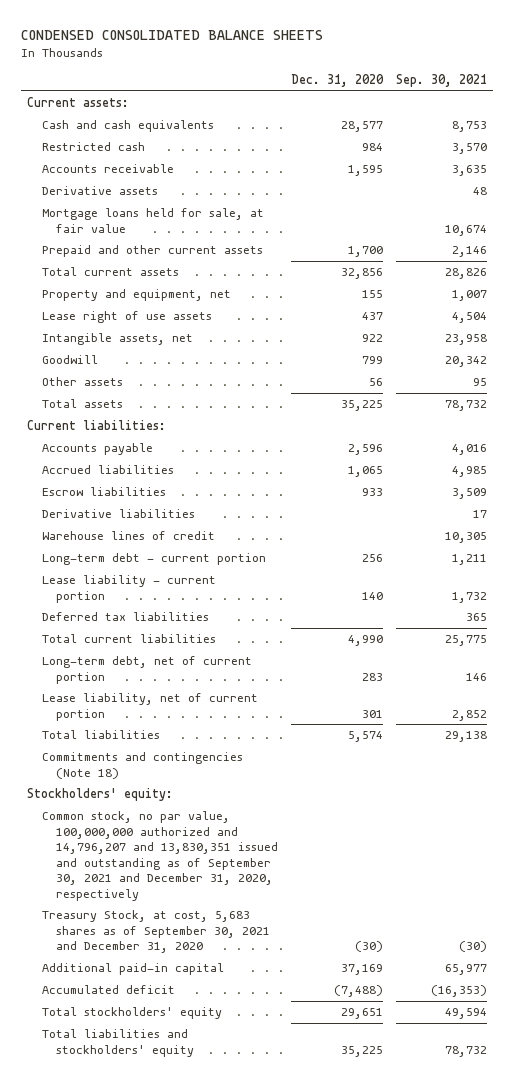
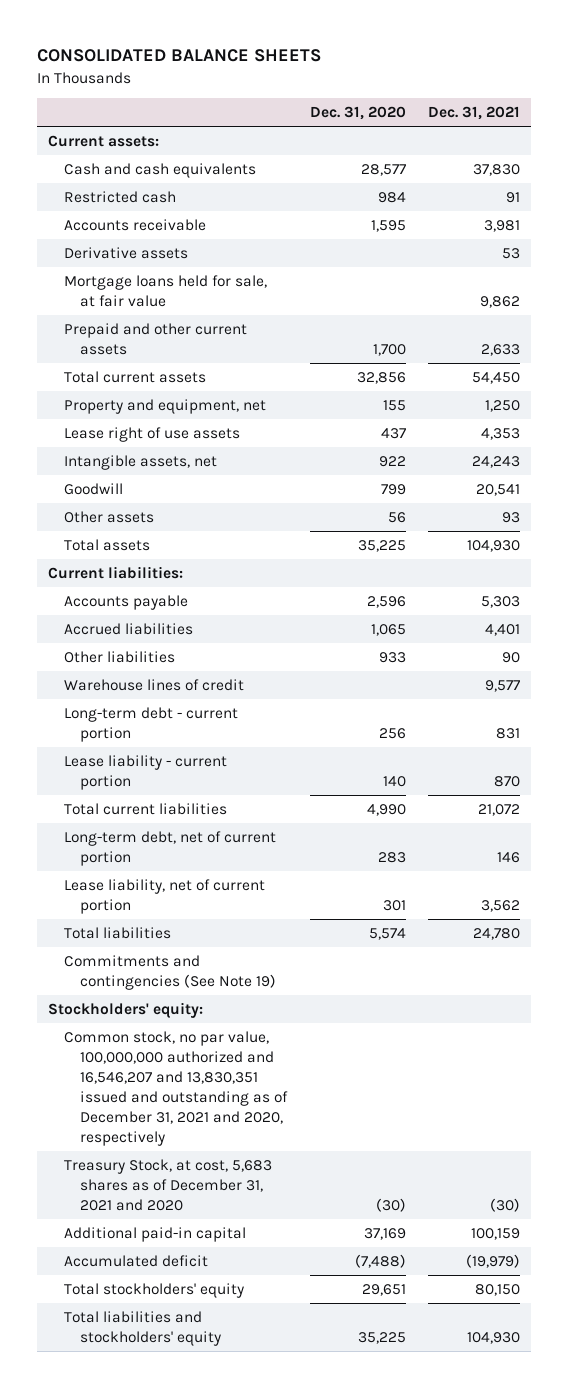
[20,30,323,41] CONDENSED CONSOLIDATED BALANCE SHEETS -> [37,49,322,63] CONSOLIDATED BALANCE SHEETS
[395,74,487,88] Sep. 30, 2021 -> none
none -> [427,106,520,121] Dec. 31, 2021
[41,509,195,519] Derivative liabilities -> none
[41,487,166,497] Escrow liabilities -> [64,650,176,663] Other liabilities
[41,612,209,622] Deferred tax liabilities -> none
[41,752,243,779] Commitments and contingencies (Note 18) -> [64,954,277,990] Commitments and contingencies (See Note 19)
[41,811,279,901] Common stock, no par value, 100,000,000 authorized and 14,796,207 and 13,830,351 issued and outstanding as of September 30, 2021 and December 31, 2020, respectively -> [64,1030,289,1146] Common stock, no par value, 100,000,000 authorized and 16,546,207 and 13,830,351 issued and outstanding as of December 31, 2021 and 2020, respectively
[41,910,271,954] Treasury Stock, at cost, 5,683 shares as of September 30, 2021 and December 31, 2020 -> [64,1158,273,1211] Treasury Stock, at cost, 5,683 shares as of December 31, 2021 and 2020

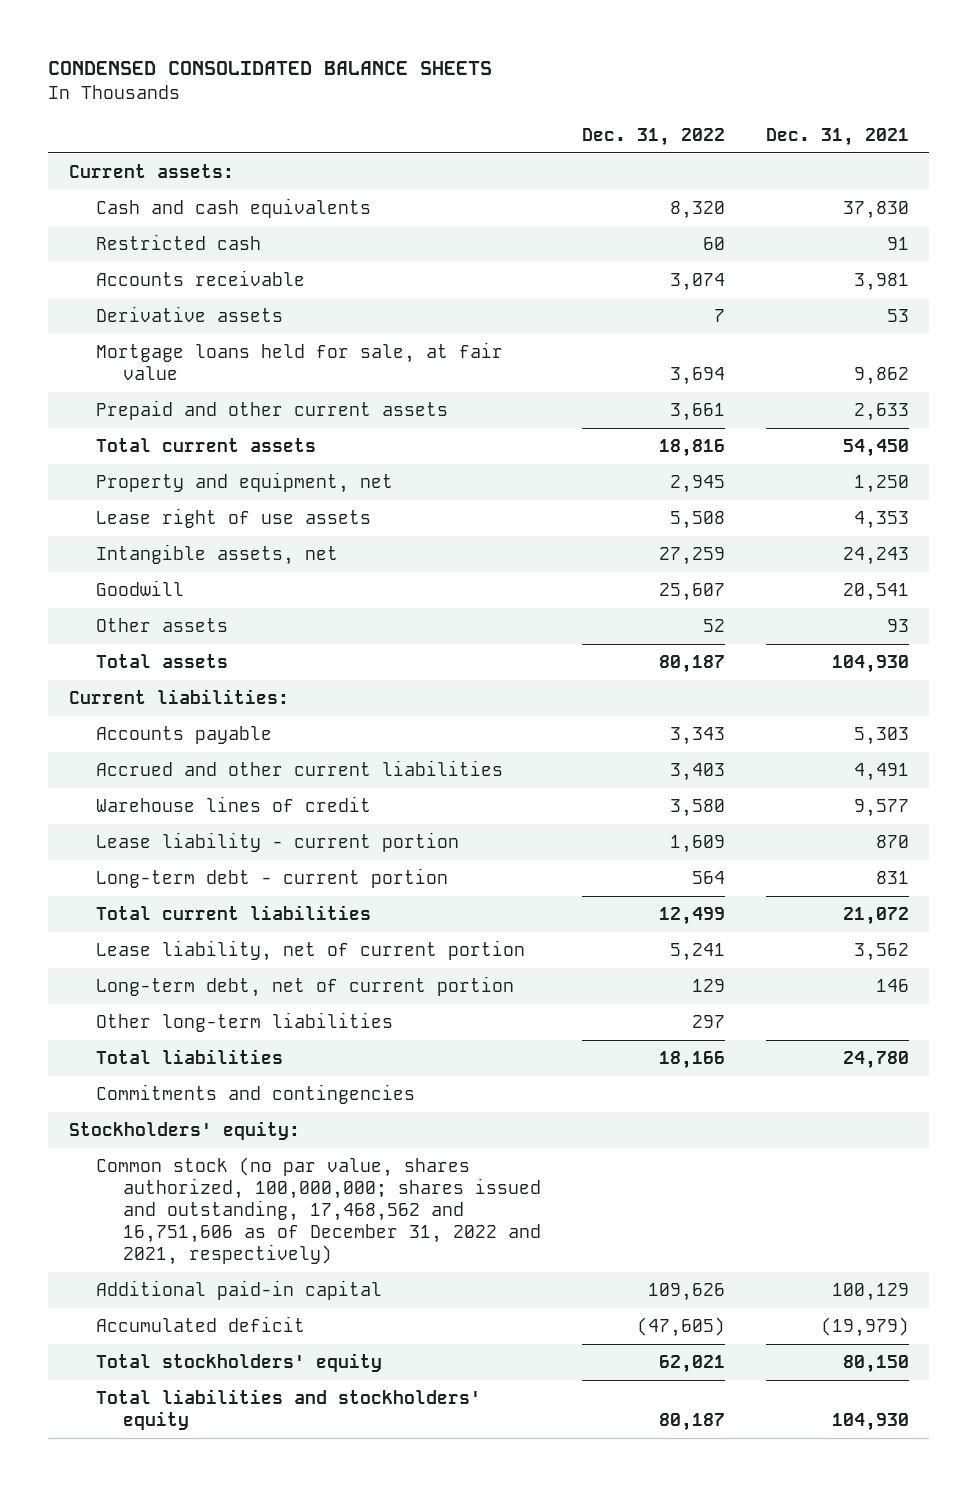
[37,49,322,63] CONSOLIDATED BALANCE SHEETS -> [48,61,493,76] CONDENSED CONSOLIDATED BALANCE SHEETS
[309,106,406,121] Dec. 31, 2020 -> none
none -> [581,127,725,146] Dec. 31, 2022
[64,650,176,663] Other liabilities -> none
[64,622,194,635] Accrued liabilities -> [95,760,503,777] Accrued and other current liabilities
[484,623,520,636] 4,401 -> [853,763,909,782] 4,491
[64,706,239,742] Long-term debt - current portion -> [95,868,448,889] Long-term debt - current portion
[64,830,277,866] Long-term debt, net of current portion -> [95,976,514,998] Long-term debt, net of current portion
none -> [95,1012,393,1033] Other long-term liabilities
[64,954,277,990] Commitments and contingencies (See Note 19) -> [95,1084,415,1105] Commitments and contingencies
[64,1158,273,1211] Treasury Stock, at cost, 5,683 shares as of December 31, 2021 and 2020 -> none
[64,1030,289,1146] Common stock, no par value, 100,000,000 authorized and 16,546,207 and 13,830,351 issued and outstanding as of December 31, 2021 and 2020, respectively -> [95,1157,541,1265] Common stock (no par value, shares authorized, 100,000,000; shares issued and outstanding, 17,468,562 and 16,751,606 as of December 31, 2022 and 2021, respectively)
[470,1227,520,1240] 100,159 -> [831,1283,909,1302] 100,129

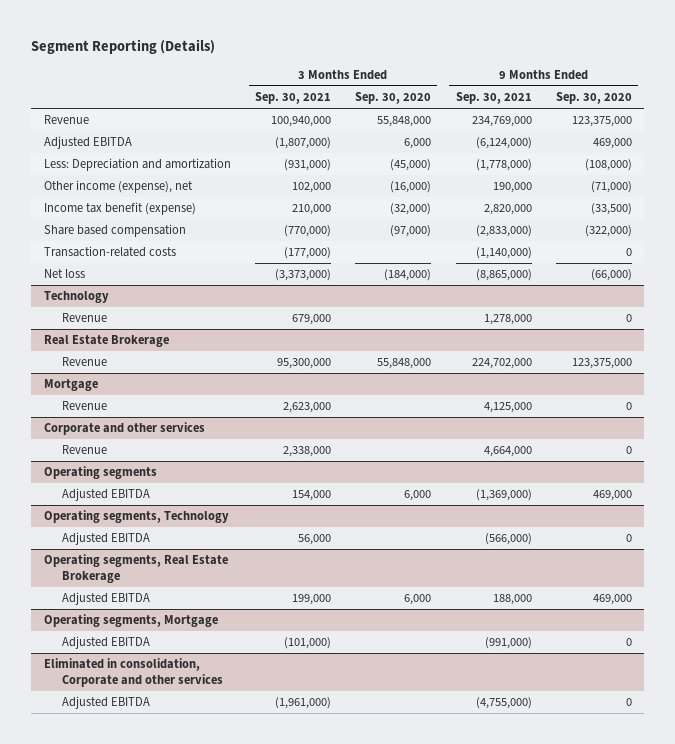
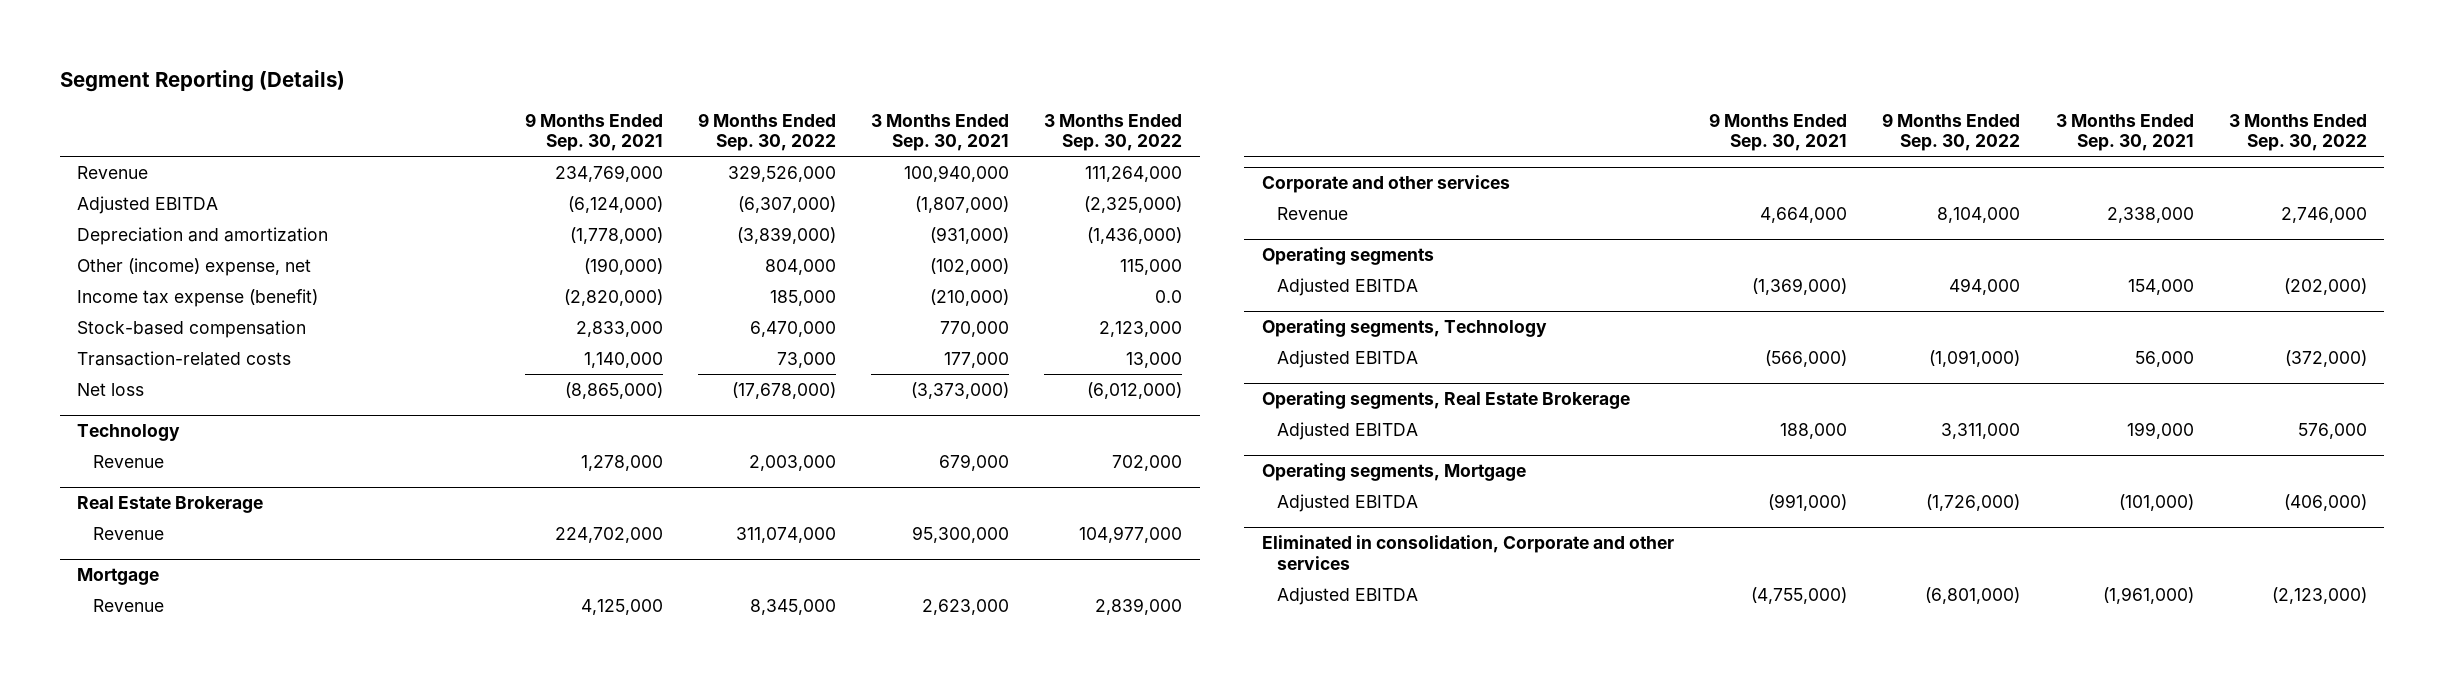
[355,92,432,105] Sep. 30, 2020 -> none
[555,92,632,105] Sep. 30, 2020 -> none
none -> [697,112,836,152] 9 Months Ended Sep. 30, 2022
none -> [1044,113,1183,152] 3 Months Ended Sep. 30, 2022
[43,158,231,172] Less: Depreciation and amortization -> [77,227,329,246] Depreciation and amortization
[43,180,193,194] Other income (expense), net -> [77,258,312,277] Other (income) expense, net
[291,182,331,194] 102,000 -> [930,258,1010,276] (102,000)
[492,182,532,194] 190,000 -> [583,258,663,276] (190,000)
[43,202,196,216] Income tax benefit (expense) -> [77,289,319,308] Income tax expense (benefit)
[291,204,331,216] 210,000 -> [930,289,1010,307] (210,000)
[483,204,532,216] 2,820,000 -> [563,289,663,307] (2,820,000)
[43,224,186,238] Share based compensation -> [77,320,307,339] Stock-based compensation
[283,225,331,238] (770,000) -> [940,321,1010,338] 770,000
[475,225,532,238] (2,833,000) -> [575,321,663,338] 2,833,000
[283,247,331,260] (177,000) -> [944,352,1010,369] 177,000
[475,247,532,260] (1,140,000) -> [583,352,663,369] 1,140,000

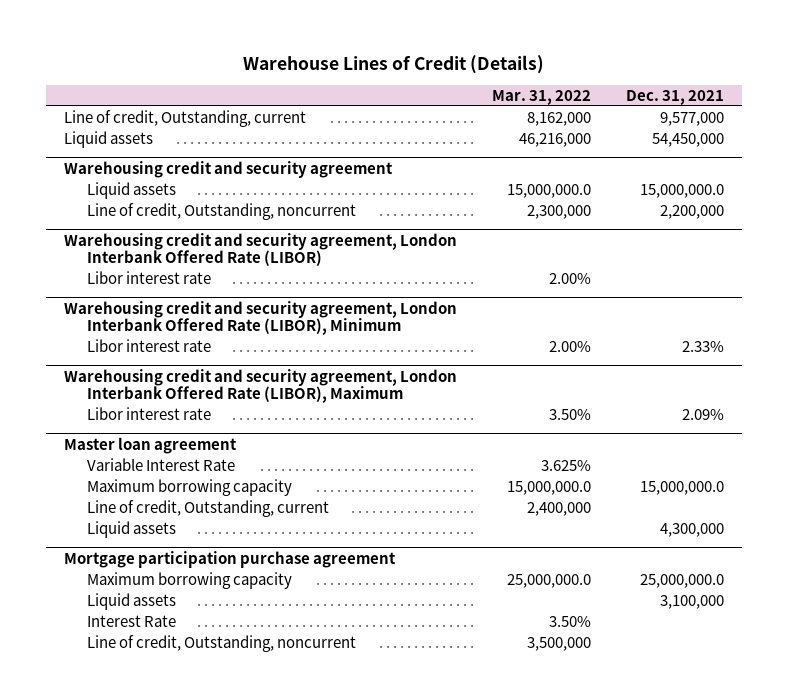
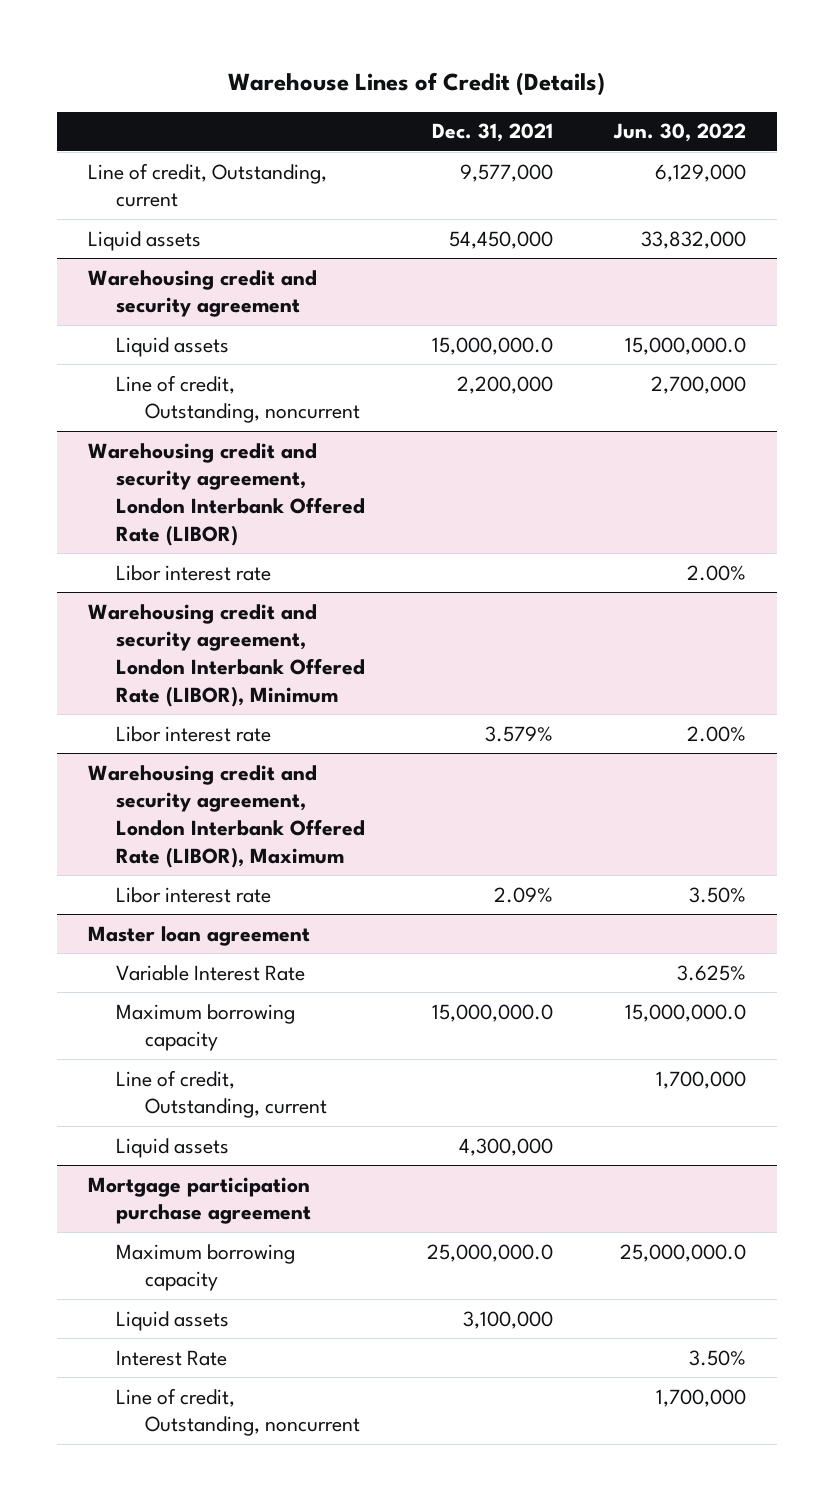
[492,89,592,105] Mar. 31, 2022 -> none
none -> [612,123,746,143] Jun. 30, 2022
[682,341,725,353] 2.33% -> [484,725,553,742] 3.579%

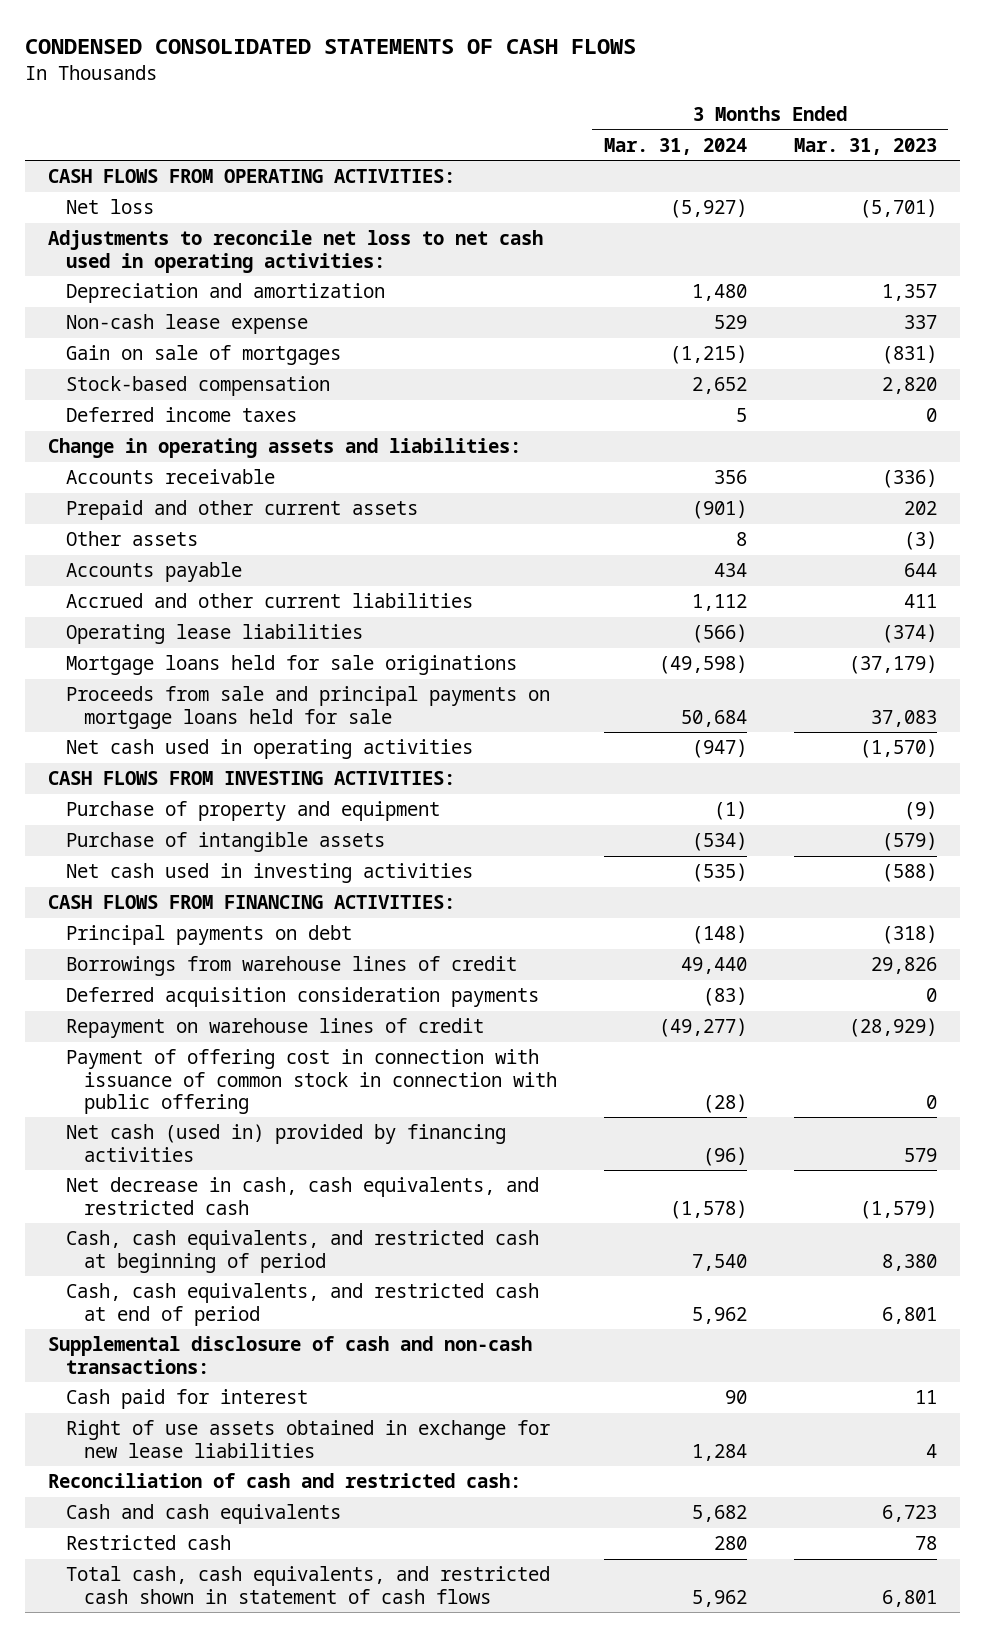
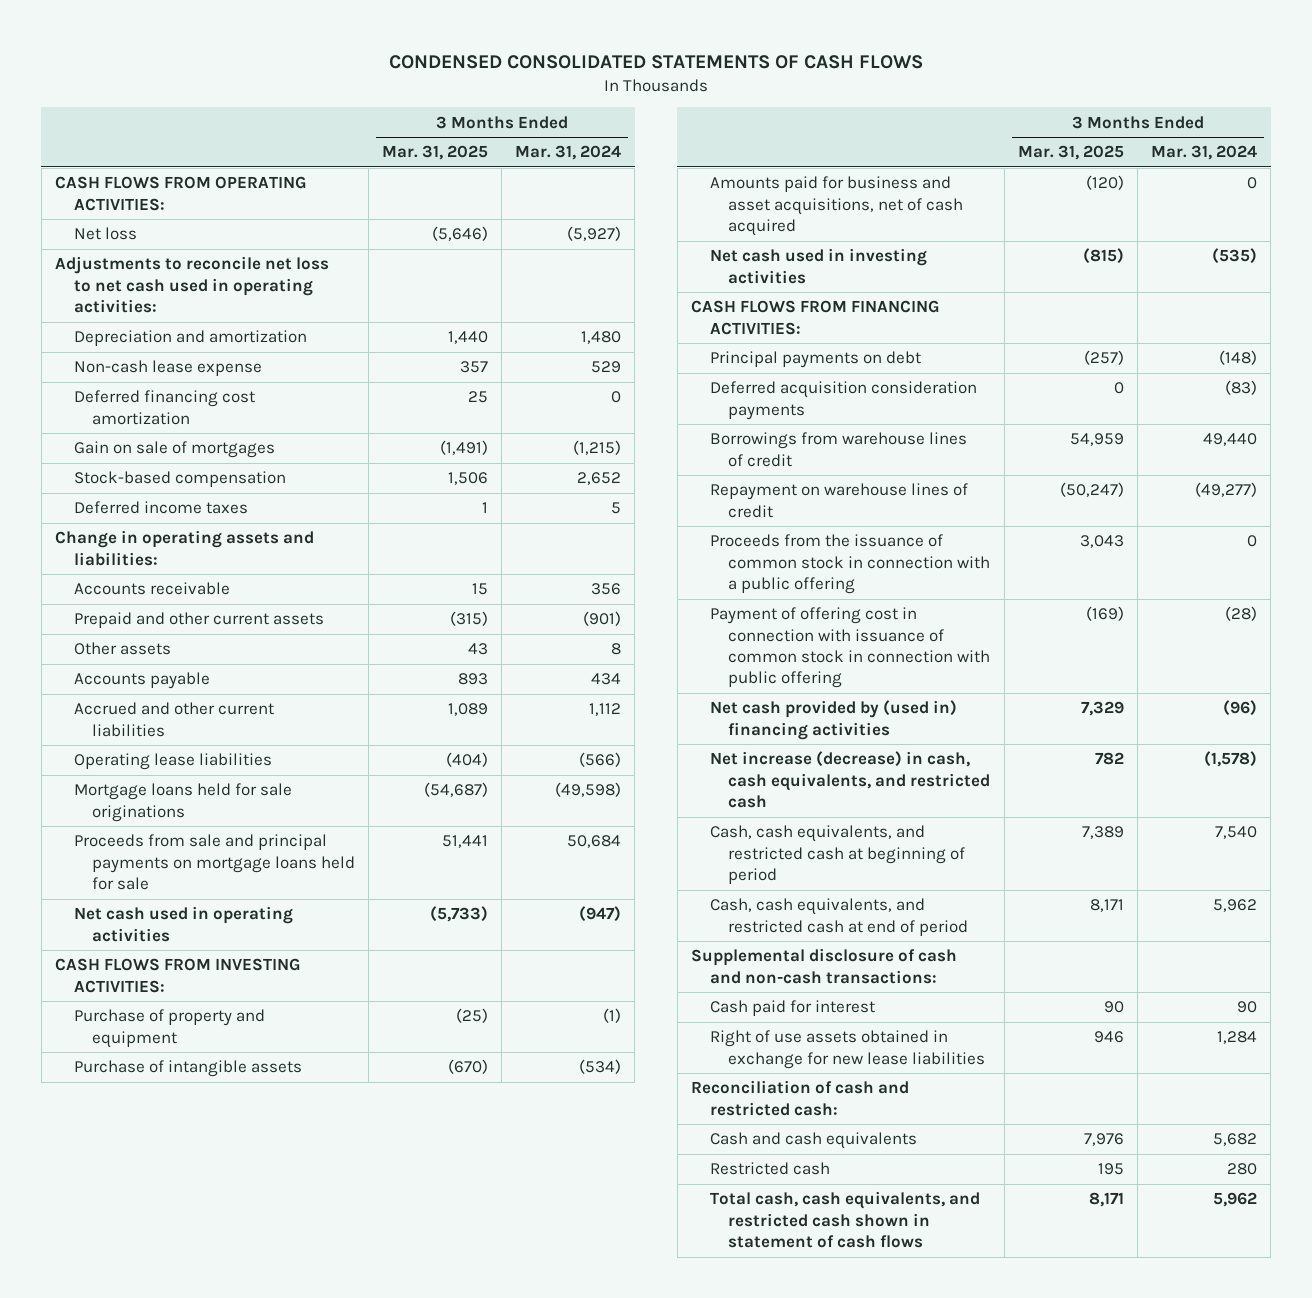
[793,137,937,155] Mar. 31, 2023 -> none
none -> [382,145,489,161] Mar. 31, 2025
none -> [73,390,255,425] Deferred financing cost amortization
none -> [709,176,964,237] Amounts paid for business and asset acquisitions, net of cash acquired
[66,956,518,977] Borrowings from warehouse lines of credit -> [709,432,967,467] Borrowings from warehouse lines of credit
none -> [709,534,991,595] Proceeds from the issuance of common stock in connection with a public offering
[66,1124,507,1162] Net cash (used in) provided by financing activities -> [709,700,957,740] Net cash provided by (used in) financing activities
[66,1177,540,1215] Net decrease in cash, cash equivalents, and restricted cash -> [709,751,991,809] Net increase (decrease) in cash, cash equivalents, and restricted cash

